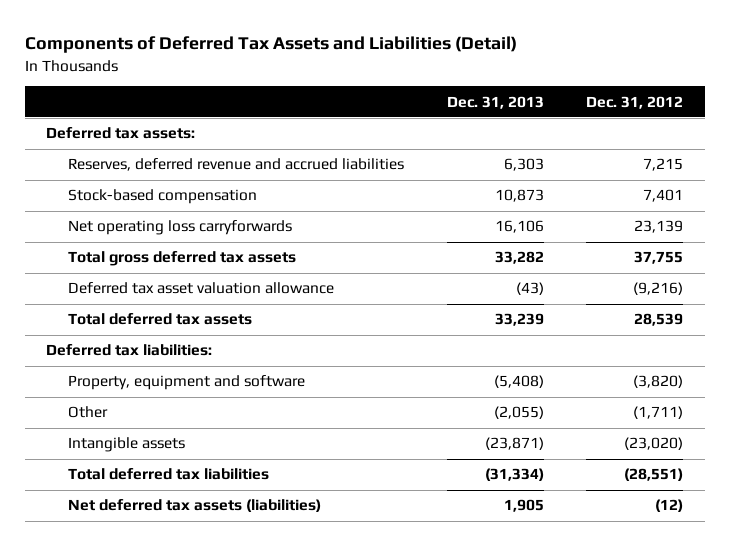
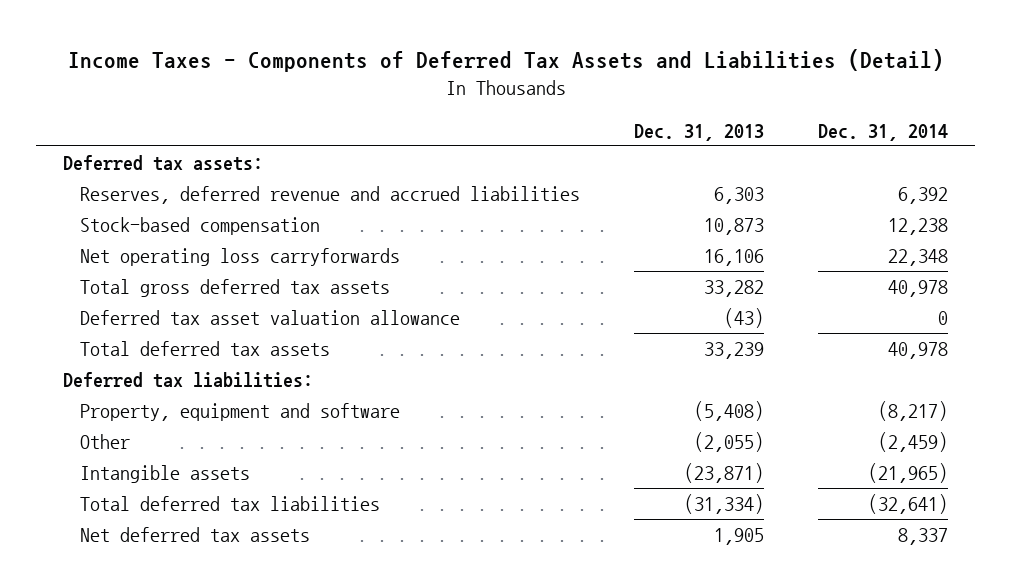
[25,36,518,54] Components of Deferred Tax Assets and Liabilities (Detail) -> [67,49,944,73] Income Taxes - Components of Deferred Tax Assets and Liabilities (Detail)
[586,95,684,109] Dec. 31, 2012 -> none
none -> [818,123,949,141] Dec. 31, 2014
[68,499,322,513] Net deferred tax assets (liabilities) -> [80,527,311,543] Net deferred tax assets

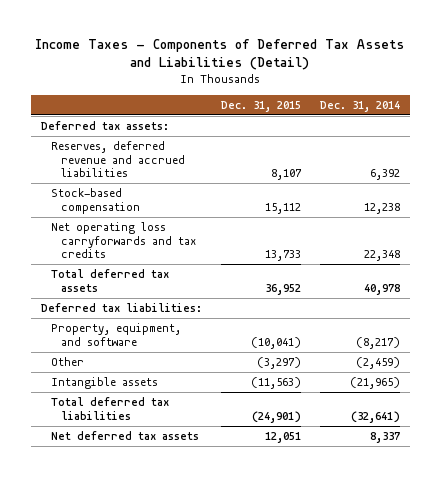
[634,123,765,141] Dec. 31, 2013 -> none
none -> [220,100,301,112] Dec. 31, 2015
[80,279,391,298] Total gross deferred tax assets -> none
[80,310,461,326] Deferred tax asset valuation allowance -> none
[80,248,401,267] Net operating loss carryforwards -> [50,222,196,259] Net operating loss carryforwards and tax credits
[80,403,401,422] Property, equipment and software -> [50,323,181,346] Property, equipment, and software

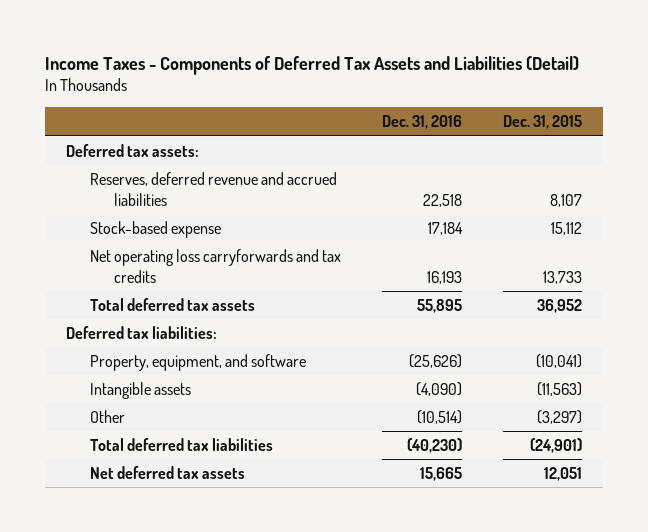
[320,100,401,112] Dec. 31, 2014 -> none
none -> [381,115,462,130] Dec. 31, 2016
[50,188,140,214] Stock-based compensation -> [89,221,221,239] Stock-based expense
[50,357,84,367] Other -> [89,410,125,424] Other

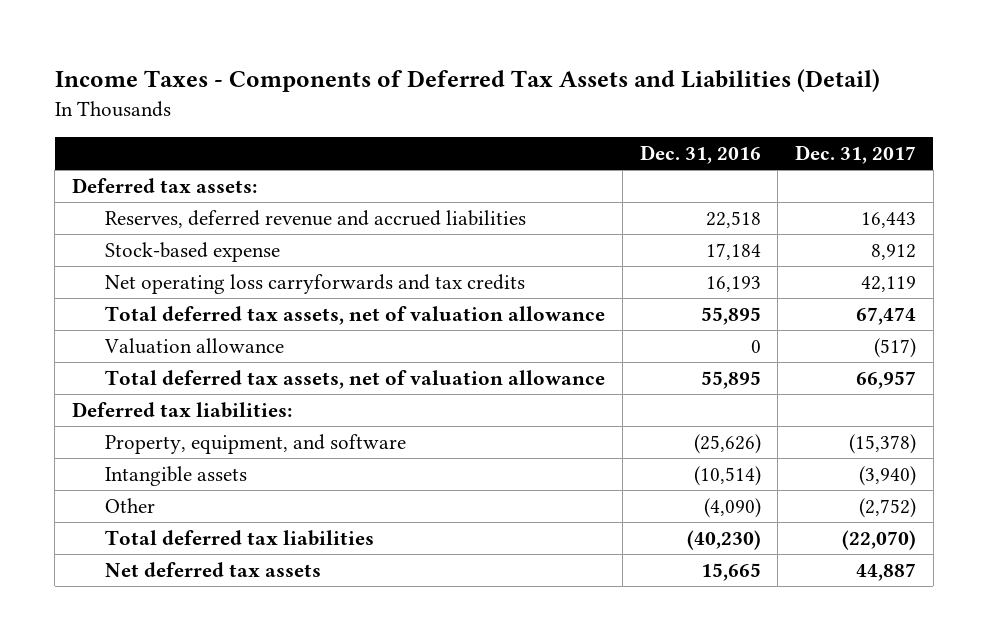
[502,115,582,130] Dec. 31, 2015 -> none
none -> [795,145,917,165] Dec. 31, 2017
[89,298,255,312] Total deferred tax assets -> [105,305,606,325] Total deferred tax assets, net of valuation allowance
none -> [104,337,285,354] Valuation allowance
none -> [105,369,606,389] Total deferred tax assets, net of valuation allowance
[415,382,462,397] (4,090) -> [693,465,761,486] (10,514)
[416,410,462,425] (10,514) -> [703,497,761,518] (4,090)

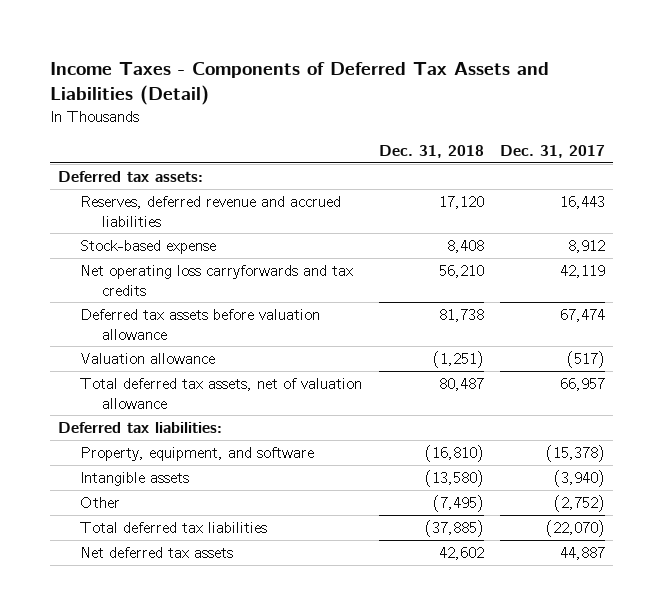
[639,145,761,165] Dec. 31, 2016 -> none
none -> [378,144,484,158] Dec. 31, 2018
[105,305,606,325] Total deferred tax assets, net of valuation allowance -> [80,308,321,340] Deferred tax assets before valuation allowance

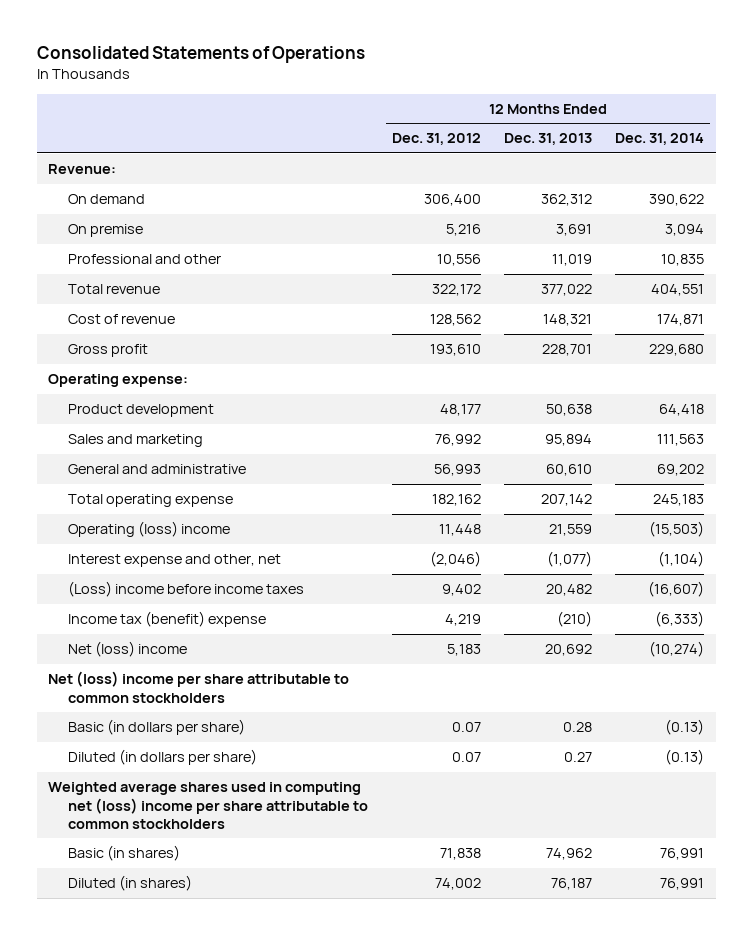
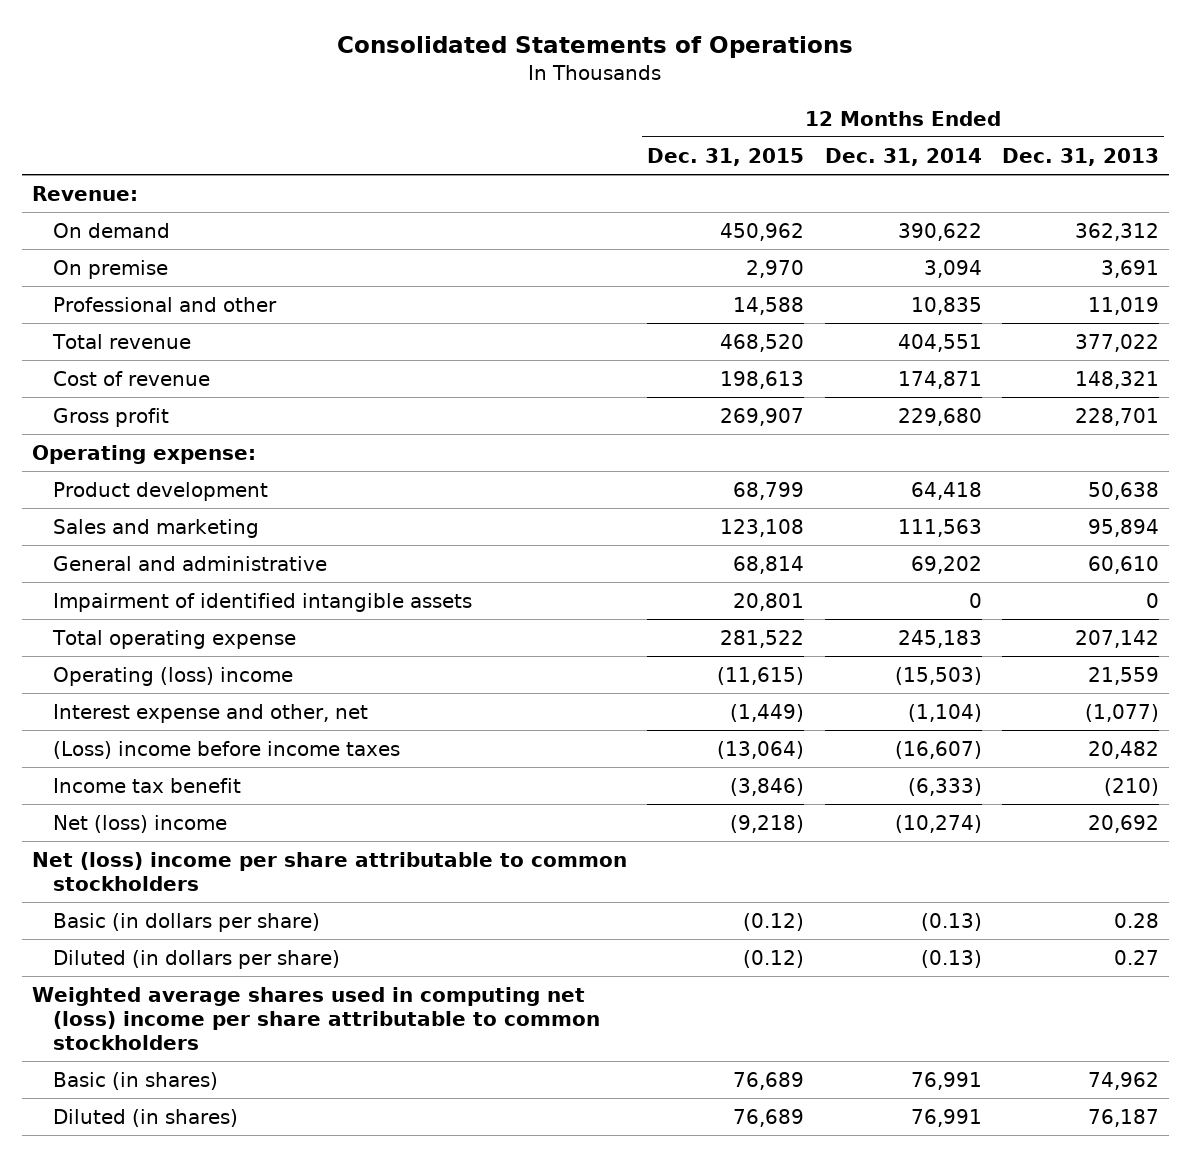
[391,133,481,146] Dec. 31, 2012 -> none
none -> [647,147,805,166] Dec. 31, 2015
none -> [52,592,472,612] Impairment of identified intangible assets
[68,611,267,628] Income tax (benefit) expense -> [52,777,241,793] Income tax benefit

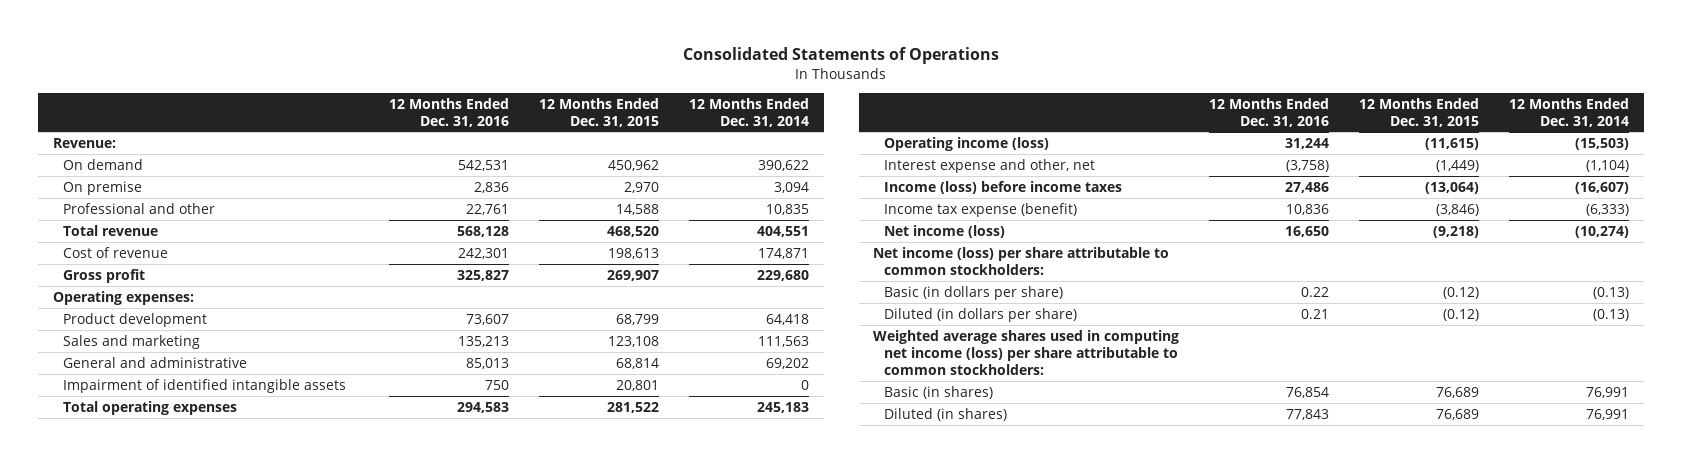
[1002,147,1160,166] Dec. 31, 2013 -> none
none -> [389,97,510,127] 12 Months Ended Dec. 31, 2016
[31,444,256,464] Operating expense: -> [53,290,195,305] Operating expenses:
[51,629,296,649] Total operating expense -> [63,400,238,415] Total operating expenses
[52,666,293,686] Operating (loss) income -> [883,136,1049,151] Operating income (loss)
[52,740,400,759] (Loss) income before income taxes -> [883,180,1122,194] Income (loss) before income taxes
[52,777,241,793] Income tax benefit -> [883,202,1077,217] Income tax expense (benefit)
[52,814,227,833] Net (loss) income -> [883,224,1005,238] Net income (loss)
[31,851,627,891] Net (loss) income per share attributable to common stockholders -> [873,246,1170,275] Net income (loss) per share attributable to common stockholders:
[31,986,600,1050] Weighted average shares used in computing net (loss) income per share attributable to common stockholders -> [873,329,1180,375] Weighted average shares used in computing net income (loss) per share attributable to common stockholders:

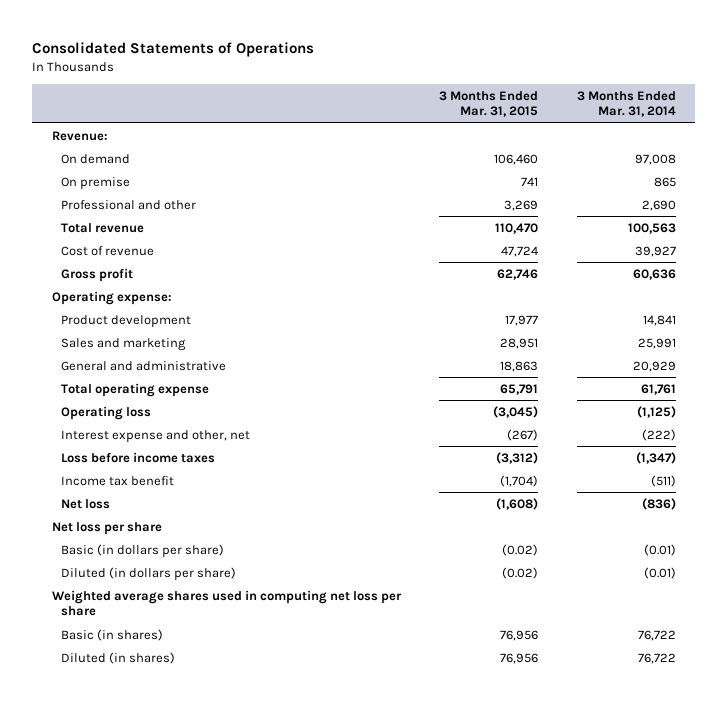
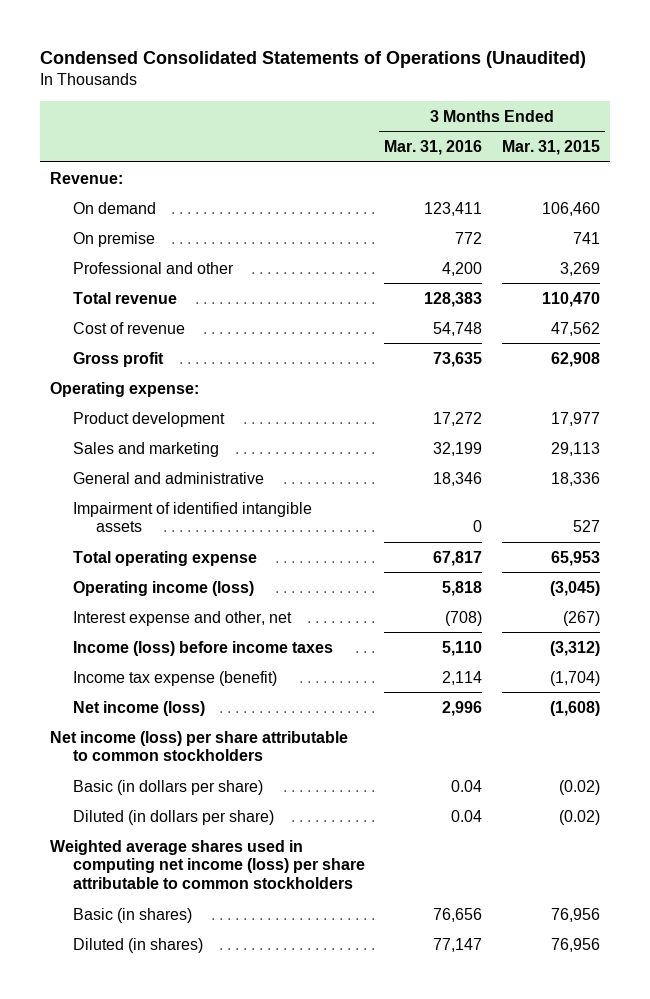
[32,41,315,57] Consolidated Statements of Operations -> [39,51,586,69] Condensed Consolidated Statements of Operations (Unaudited)
[577,90,677,118] 3 Months Ended Mar. 31, 2014 -> none
none -> [384,140,483,156] Mar. 31, 2016
[501,245,539,257] 47,724 -> [551,321,601,336] 47,562
[497,268,539,280] 62,746 -> [551,351,601,367] 62,908
[500,337,539,349] 28,951 -> [551,441,601,456] 29,113
[500,360,539,372] 18,863 -> [551,471,601,486] 18,336
none -> [72,501,312,533] Impairment of identified intangible assets
[500,383,539,395] 65,791 -> [551,550,601,566] 65,953
[60,405,151,420] Operating loss -> [72,580,254,596] Operating income (loss)
[60,451,215,463] Loss before income taxes -> [72,640,333,656] Income (loss) before income taxes
[60,475,174,486] Income tax benefit -> [72,670,277,686] Income tax expense (benefit)
[60,498,110,509] Net loss -> [72,700,205,716] Net income (loss)
[51,521,162,535] Net loss per share -> [49,730,348,762] Net income (loss) per share attributable to common stockholders
[51,589,402,617] Weighted average shares used in computing net loss per share -> [49,839,365,890] Weighted average shares used in computing net income (loss) per share attributable to common stockholders

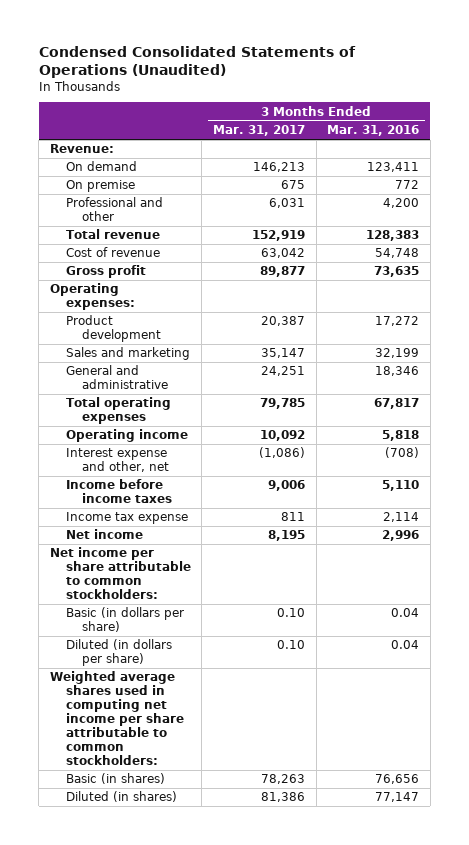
[502,140,601,156] Mar. 31, 2015 -> none
none -> [213,125,306,137] Mar. 31, 2017
[49,381,199,397] Operating expense: -> [49,283,135,311] Operating expenses:
[72,501,312,533] Impairment of identified intangible assets -> none
[72,550,257,566] Total operating expense -> [65,397,171,425] Total operating expenses
[72,580,254,596] Operating income (loss) -> [65,429,188,443] Operating income
[72,640,333,656] Income (loss) before income taxes -> [65,479,172,504] Income before income taxes
[72,670,277,686] Income tax expense (benefit) -> [65,512,188,525] Income tax expense
[72,700,205,716] Net income (loss) -> [65,529,143,540] Net income
[49,730,348,762] Net income (loss) per share attributable to common stockholders -> [49,547,191,600] Net income per share attributable to common stockholders:
[49,839,365,890] Weighted average shares used in computing net income (loss) per share attributable to common stockholders -> [49,671,184,765] Weighted average shares used in computing net income per share attributable to common stockholders:

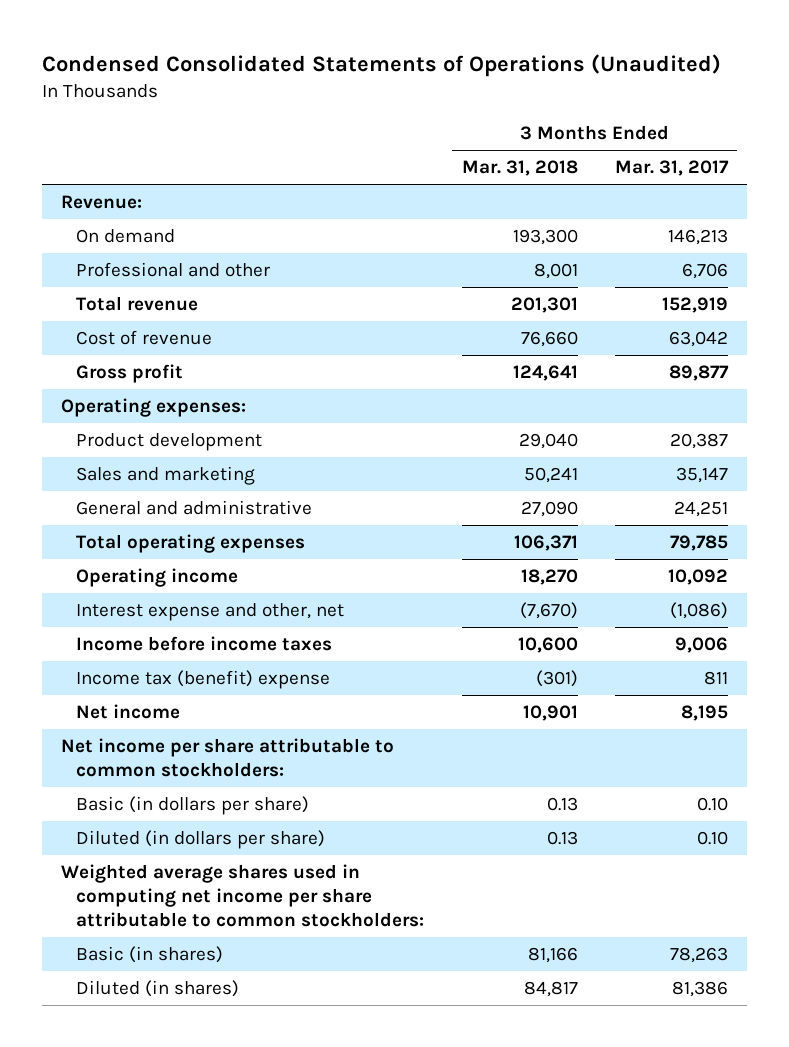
[327,125,420,137] Mar. 31, 2016 -> none
none -> [461,160,578,177] Mar. 31, 2018
[65,180,135,193] On premise -> none
[269,198,306,209] 6,031 -> [682,263,729,280] 6,706
[65,512,188,525] Income tax expense -> [76,670,331,690] Income tax (benefit) expense

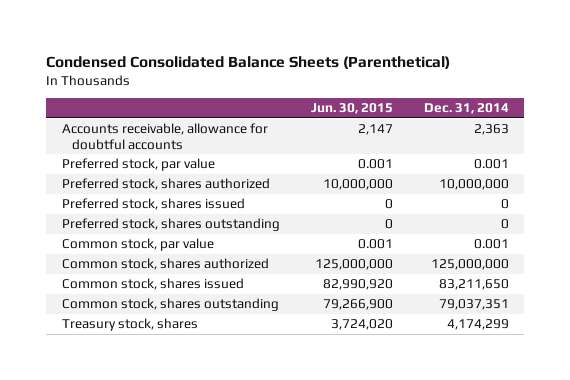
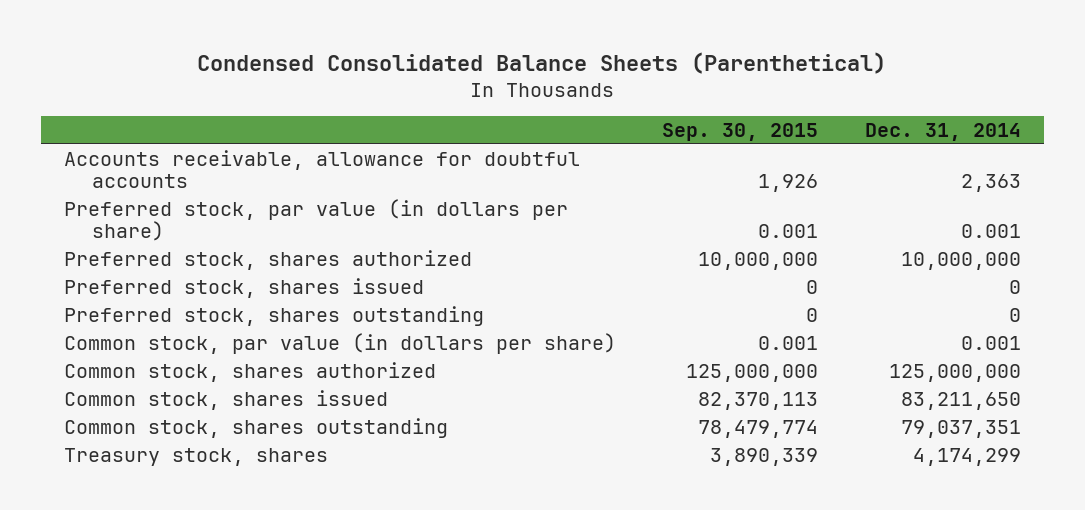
[310,103,393,115] Jun. 30, 2015 -> none
none -> [662,123,819,142] Sep. 30, 2015
[61,158,215,172] Preferred stock, par value -> [63,198,568,242] Preferred stock, par value (in dollars per share)
[61,238,214,252] Common stock, par value -> [63,332,616,354] Common stock, par value (in dollars per share)

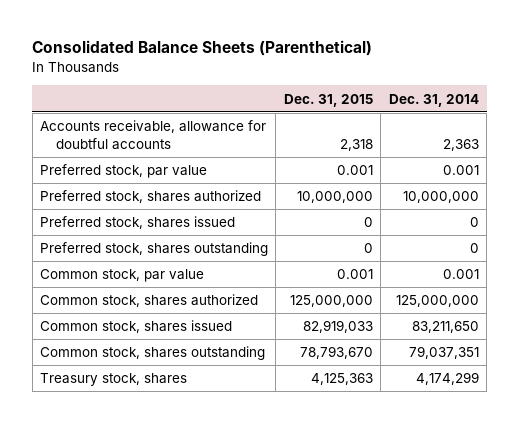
[197,51,887,74] Condensed Consolidated Balance Sheets (Parenthetical) -> [32,40,373,57] Consolidated Balance Sheets (Parenthetical)
[662,123,819,142] Sep. 30, 2015 -> none
none -> [283,93,373,107] Dec. 31, 2015
[63,198,568,242] Preferred stock, par value (in dollars per share) -> [40,164,208,179] Preferred stock, par value
[63,332,616,354] Common stock, par value (in dollars per share) -> [40,269,205,283] Common stock, par value

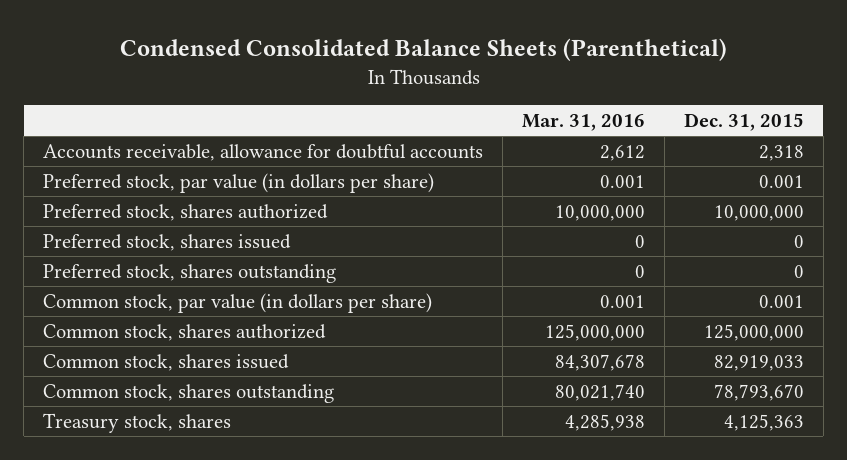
[32,40,373,57] Consolidated Balance Sheets (Parenthetical) -> [119,37,727,61] Condensed Consolidated Balance Sheets (Parenthetical)
[388,93,479,107] Dec. 31, 2014 -> none
none -> [522,113,646,131] Mar. 31, 2016
[40,164,208,179] Preferred stock, par value -> [43,172,435,193] Preferred stock, par value (in dollars per share)
[40,269,205,283] Common stock, par value -> [43,292,433,313] Common stock, par value (in dollars per share)

